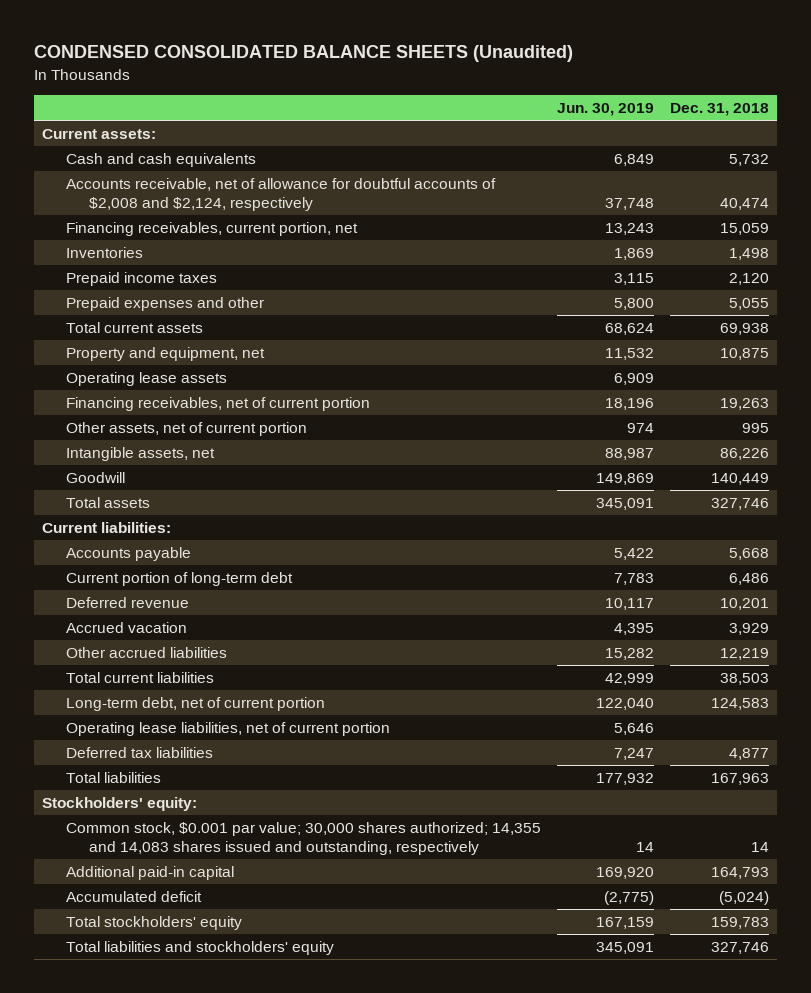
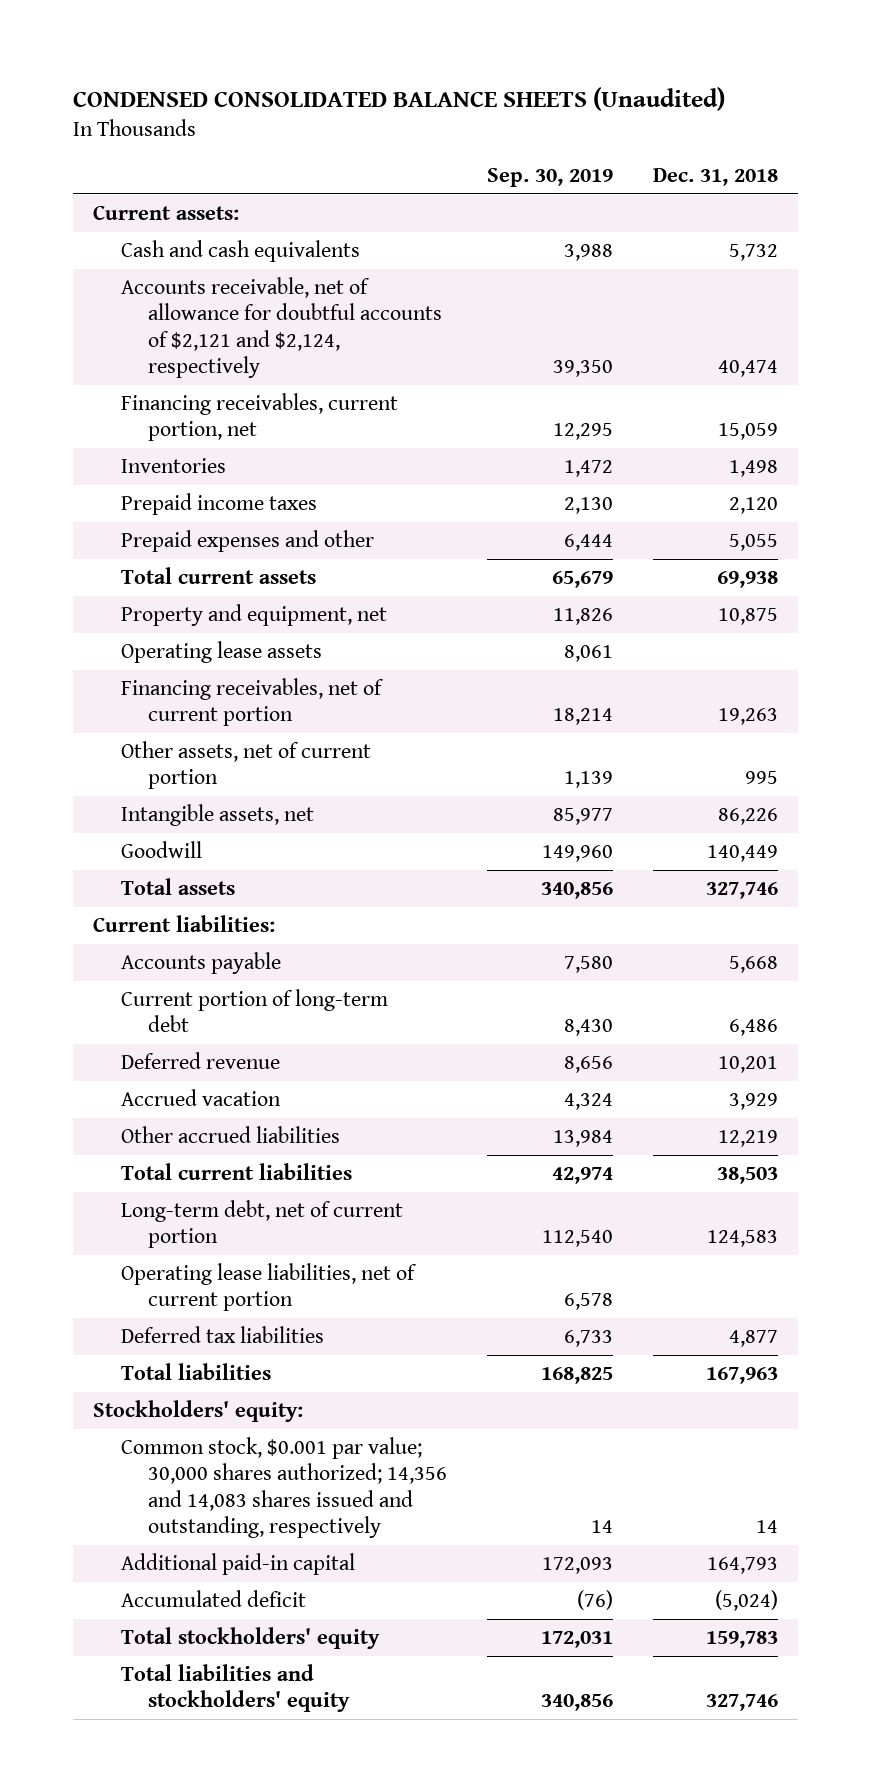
[556,103,654,117] Jun. 30, 2019 -> none
none -> [487,168,614,188] Sep. 30, 2019
[65,178,496,211] Accounts receivable, net of allowance for doubtful accounts of $2,008 and $2,124, respectively -> [120,276,443,378] Accounts receivable, net of allowance for doubtful accounts of $2,121 and $2,124, respectively
[65,822,541,855] Common stock, $0.001 par value; 30,000 shares authorized; 14,355 and 14,083 shares issued and outstanding, respectively -> [120,1436,448,1538] Common stock, $0.001 par value; 30,000 shares authorized; 14,356 and 14,083 shares issued and outstanding, respectively

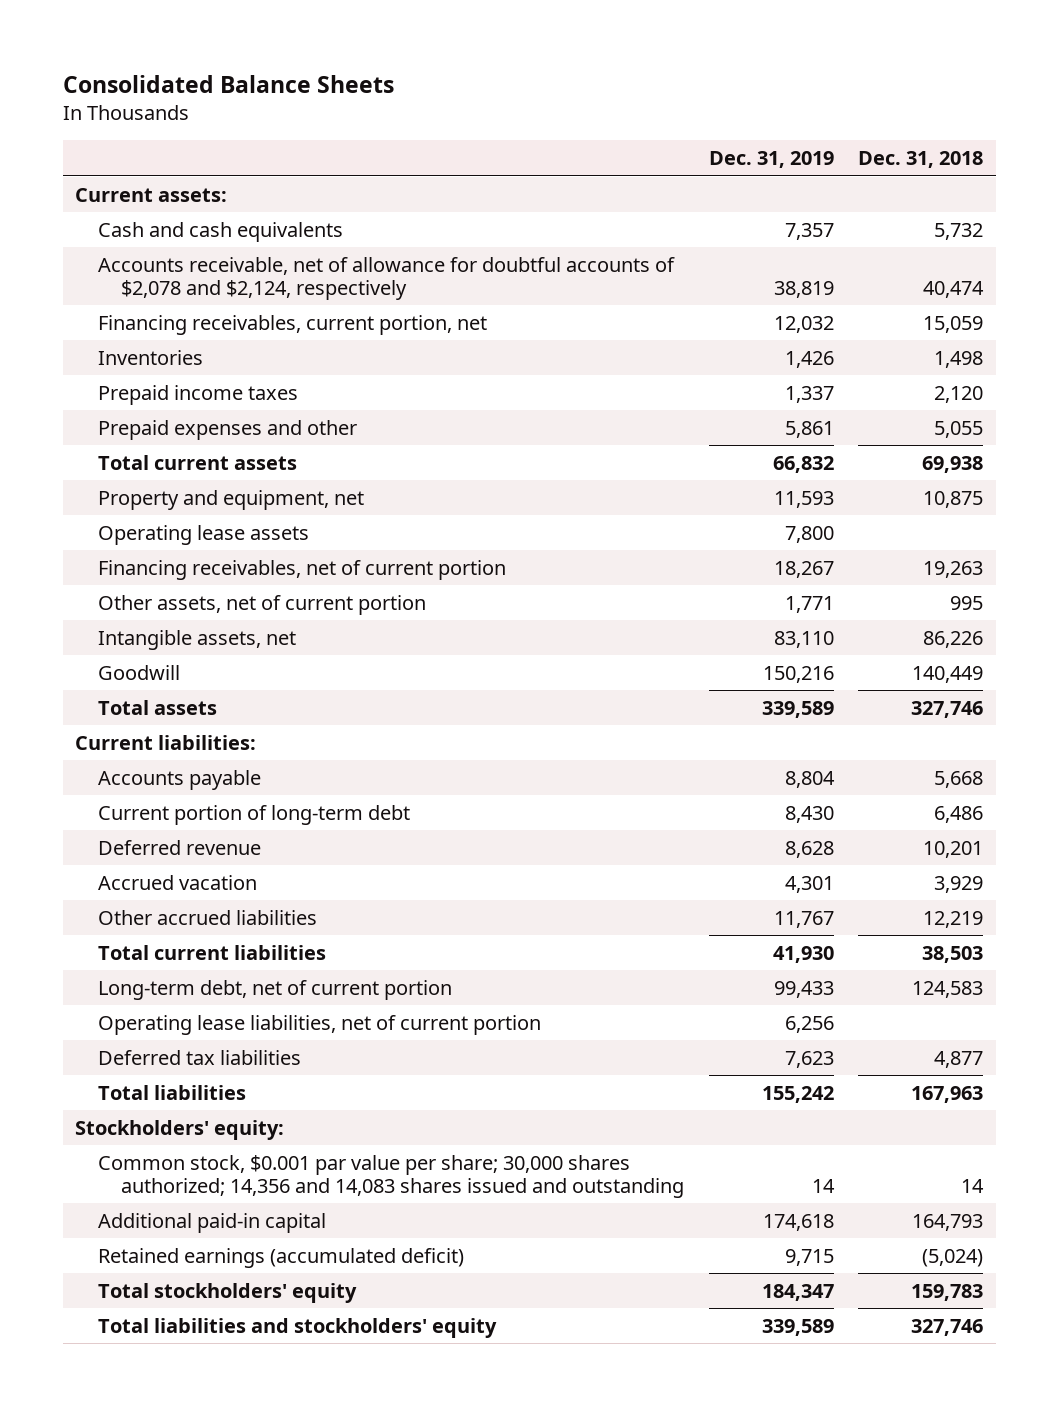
[73,86,726,111] CONDENSED CONSOLIDATED BALANCE SHEETS (Unaudited) -> [62,75,394,94] Consolidated Balance Sheets
[487,168,614,188] Sep. 30, 2019 -> none
none -> [708,151,834,169] Dec. 31, 2019
[120,276,443,378] Accounts receivable, net of allowance for doubtful accounts of $2,121 and $2,124, respectively -> [98,256,676,300] Accounts receivable, net of allowance for doubtful accounts of $2,078 and $2,124, respectively
[120,1436,448,1538] Common stock, $0.001 par value; 30,000 shares authorized; 14,356 and 14,083 shares issued and outstanding, respectively -> [98,1154,685,1198] Common stock, $0.001 par value per share; 30,000 shares authorized; 14,356 and 14,083 shares issued and outstanding
[120,1589,306,1607] Accumulated deficit -> [98,1247,465,1268] Retained earnings (accumulated deficit)

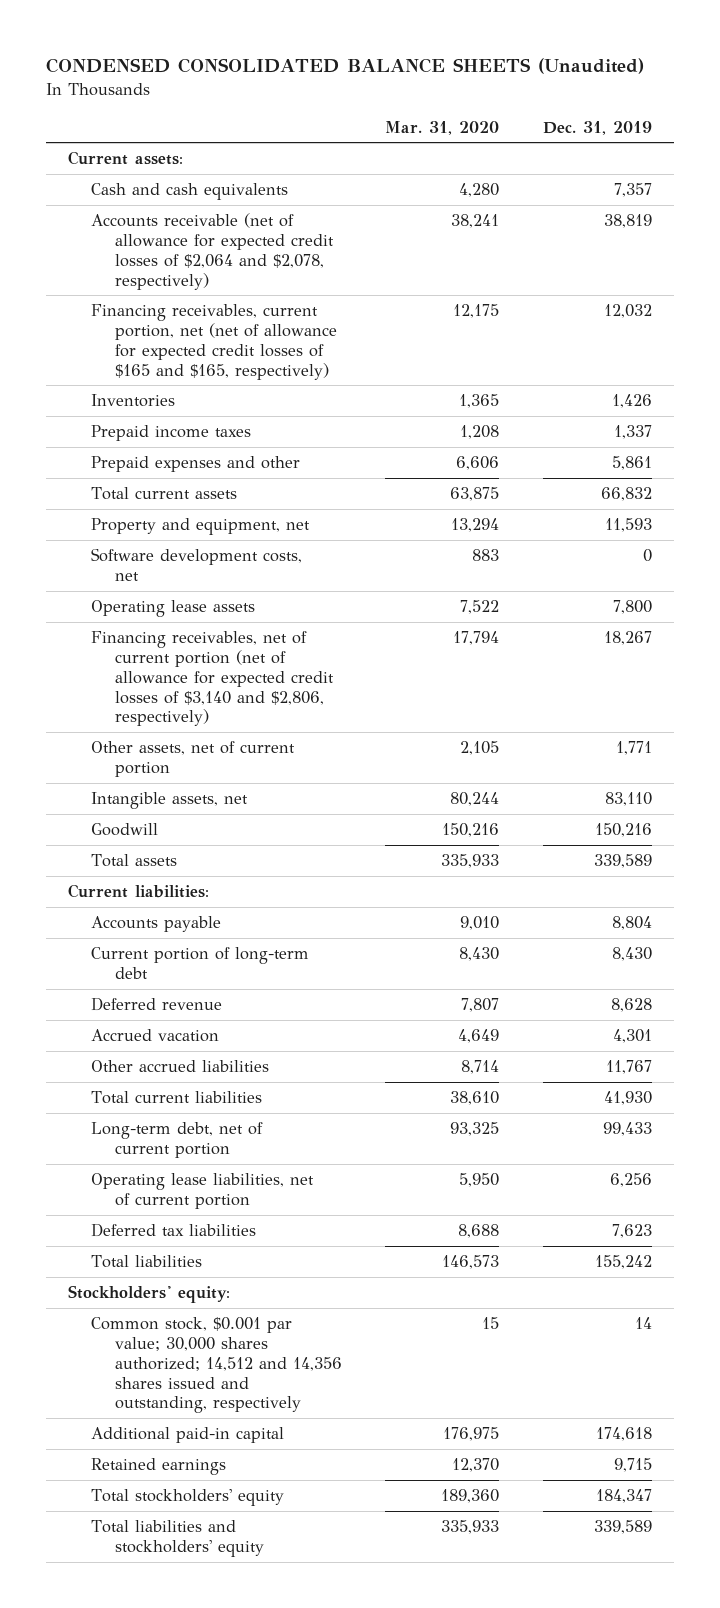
[62,75,394,94] Consolidated Balance Sheets -> [46,57,645,74] CONDENSED CONSOLIDATED BALANCE SHEETS (Unaudited)
[858,151,984,169] Dec. 31, 2018 -> none
none -> [385,120,500,135] Mar. 31, 2020
[98,256,676,300] Accounts receivable, net of allowance for doubtful accounts of $2,078 and $2,124, respectively -> [91,213,334,290] Accounts receivable (net of allowance for expected credit losses of $2,064 and $2,078, respectively)
[98,314,488,335] Financing receivables, current portion, net -> [91,304,337,380] Financing receivables, current portion, net (net of allowance for expected credit losses of $165 and $165, respectively)
none -> [91,548,303,582] Software development costs, net
[98,559,507,580] Financing receivables, net of current portion -> [91,631,334,727] Financing receivables, net of current portion (net of allowance for expected credit losses of $3,140 and $2,806, respectively)
[98,1154,685,1198] Common stock, $0.001 par value per share; 30,000 shares authorized; 14,356 and 14,083 shares issued and outstanding -> [91,1317,342,1414] Common stock, $0.001 par value; 30,000 shares authorized; 14,512 and 14,356 shares issued and outstanding, respectively
[98,1247,465,1268] Retained earnings (accumulated deficit) -> [91,1458,227,1476] Retained earnings

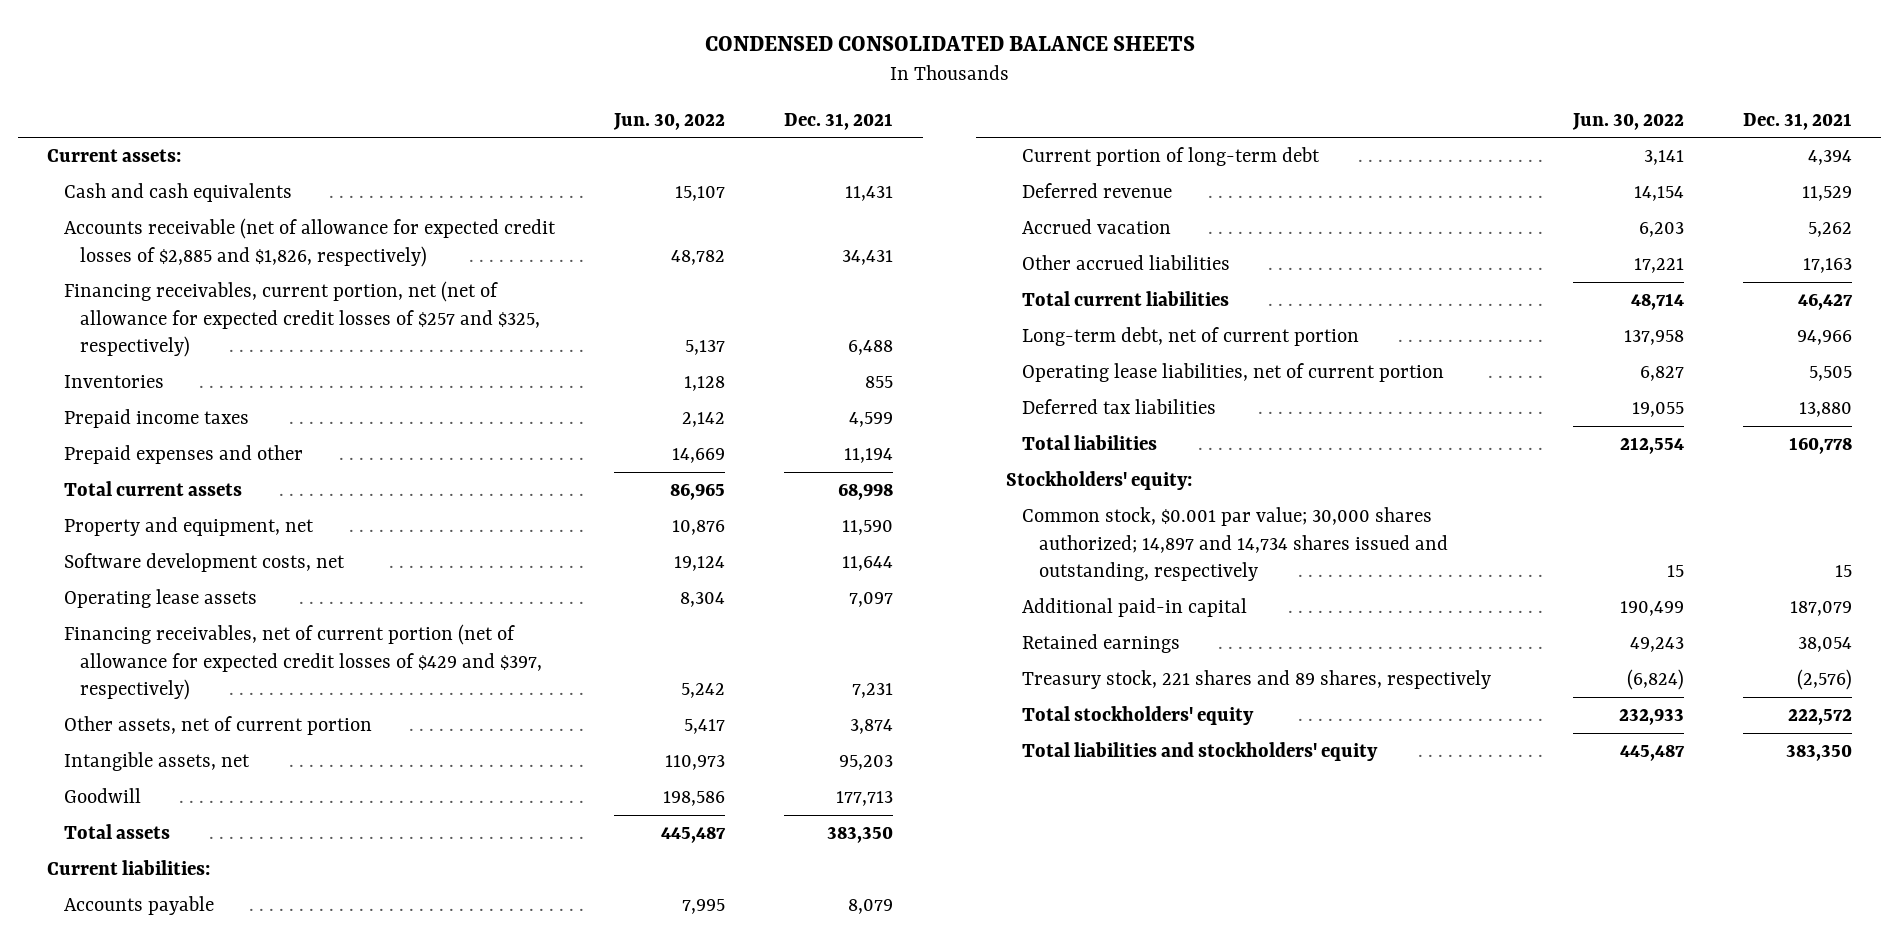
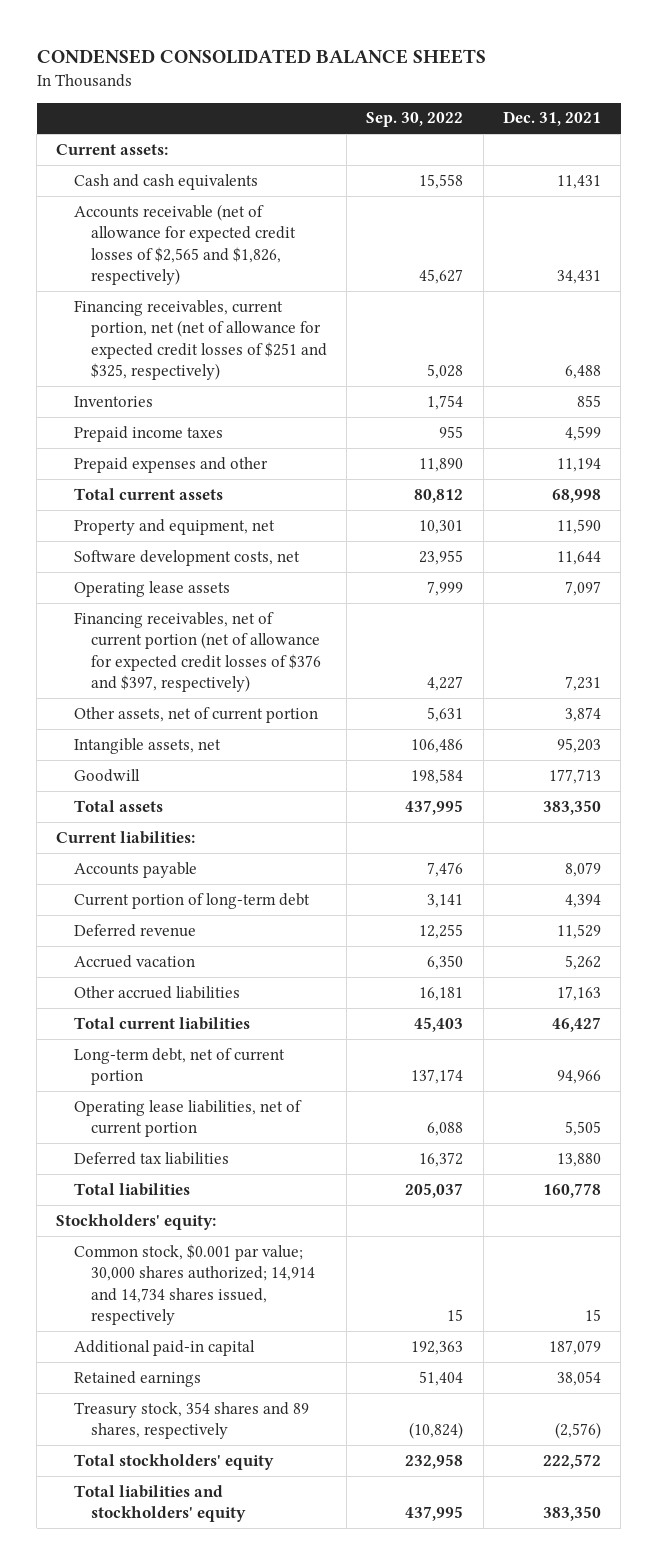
[613,112,726,130] Jun. 30, 2022 -> none
none -> [366,112,464,128] Sep. 30, 2022
[63,217,556,267] Accounts receivable (net of allowance for expected credit losses of $2,885 and $1,826, respectively) -> [73,203,296,286] Accounts receivable (net of allowance for expected credit losses of $2,565 and $1,826, respectively)
[63,280,541,358] Financing receivables, current portion, net (net of allowance for expected credit losses of $257 and $325, respectively) -> [73,299,327,381] Financing receivables, current portion, net (net of allowance for expected credit losses of $251 and $325, respectively)
[63,623,543,701] Financing receivables, net of current portion (net of allowance for expected credit losses of $429 and $397, respectively) -> [73,611,321,693] Financing receivables, net of current portion (net of allowance for expected credit losses of $376 and $397, respectively)
[1022,506,1448,582] Common stock, $0.001 par value; 30,000 shares authorized; 14,897 and 14,734 shares issued and outstanding, respectively -> [73,1243,315,1326] Common stock, $0.001 par value; 30,000 shares authorized; 14,914 and 14,734 shares issued, respectively
[1022,669,1492,689] Treasury stock, 221 shares and 89 shares, respectively -> [73,1401,309,1440] Treasury stock, 354 shares and 89 shares, respectively

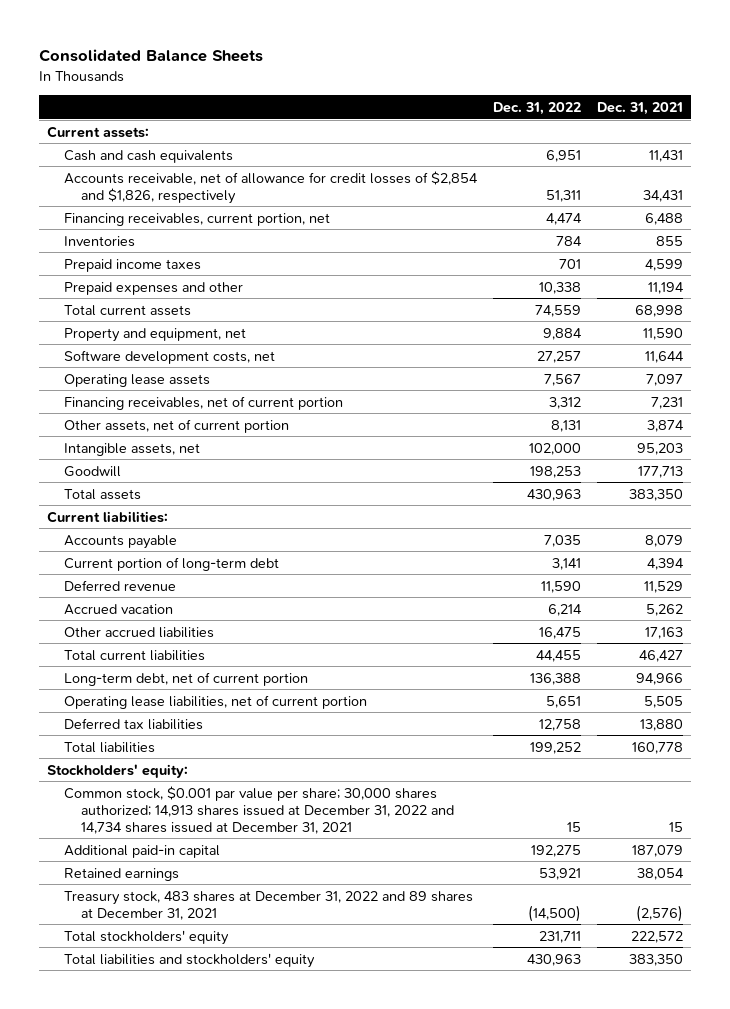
[36,48,486,64] CONDENSED CONSOLIDATED BALANCE SHEETS -> [38,49,263,63] Consolidated Balance Sheets
[366,112,464,128] Sep. 30, 2022 -> none
none -> [492,101,581,115] Dec. 31, 2022
[73,203,296,286] Accounts receivable (net of allowance for expected credit losses of $2,565 and $1,826, respectively) -> [63,170,478,204] Accounts receivable, net of allowance for credit losses of $2,854 and $1,826, respectively
[73,299,327,381] Financing receivables, current portion, net (net of allowance for expected credit losses of $251 and $325, respectively) -> [63,212,330,226] Financing receivables, current portion, net
[73,611,321,693] Financing receivables, net of current portion (net of allowance for expected credit losses of $376 and $397, respectively) -> [63,395,343,410] Financing receivables, net of current portion
[73,1243,315,1326] Common stock, $0.001 par value; 30,000 shares authorized; 14,914 and 14,734 shares issued, respectively -> [63,785,454,834] Common stock, $0.001 par value per share; 30,000 shares authorized; 14,913 shares issued at December 31, 2022 and 14,734 shares issued at December 31, 2021
[73,1401,309,1440] Treasury stock, 354 shares and 89 shares, respectively -> [63,890,473,920] Treasury stock, 483 shares at December 31, 2022 and 89 shares at December 31, 2021

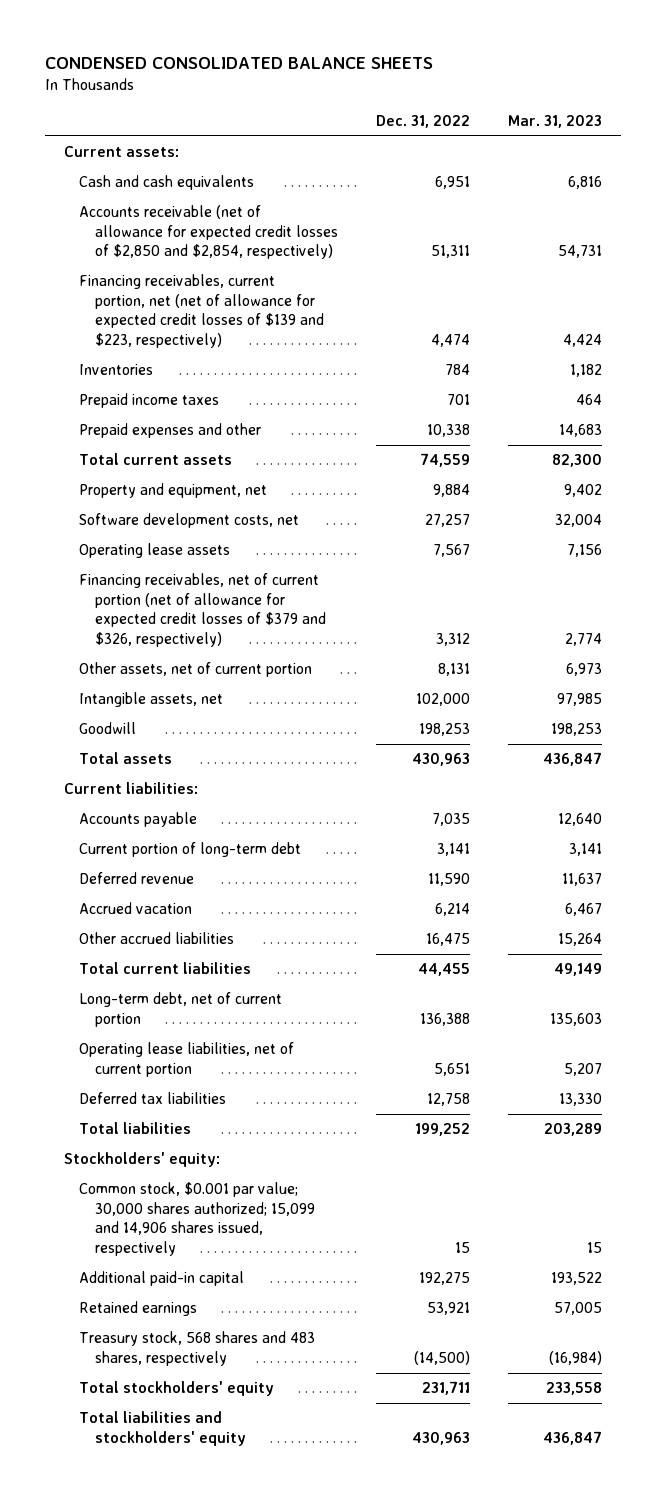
[38,49,263,63] Consolidated Balance Sheets -> [44,57,433,70] CONDENSED CONSOLIDATED BALANCE SHEETS
[597,101,684,115] Dec. 31, 2021 -> none
none -> [508,115,603,129] Mar. 31, 2023
[63,170,478,204] Accounts receivable, net of allowance for credit losses of $2,854 and $1,826, respectively -> [79,205,338,260] Accounts receivable (net of allowance for expected credit losses of $2,850 and $2,854, respectively)
[63,212,330,226] Financing receivables, current portion, net -> [79,274,324,348] Financing receivables, current portion, net (net of allowance for expected credit losses of $139 and $223, respectively)
[63,395,343,410] Financing receivables, net of current portion -> [79,573,326,647] Financing receivables, net of current portion (net of allowance for expected credit losses of $379 and $326, respectively)
[63,785,454,834] Common stock, $0.001 par value per share; 30,000 shares authorized; 14,913 shares issued at December 31, 2022 and 14,734 shares issued at December 31, 2021 -> [79,1182,315,1256] Common stock, $0.001 par value; 30,000 shares authorized; 15,099 and 14,906 shares issued, respectively
[63,890,473,920] Treasury stock, 483 shares at December 31, 2022 and 89 shares at December 31, 2021 -> [79,1331,316,1366] Treasury stock, 568 shares and 483 shares, respectively

